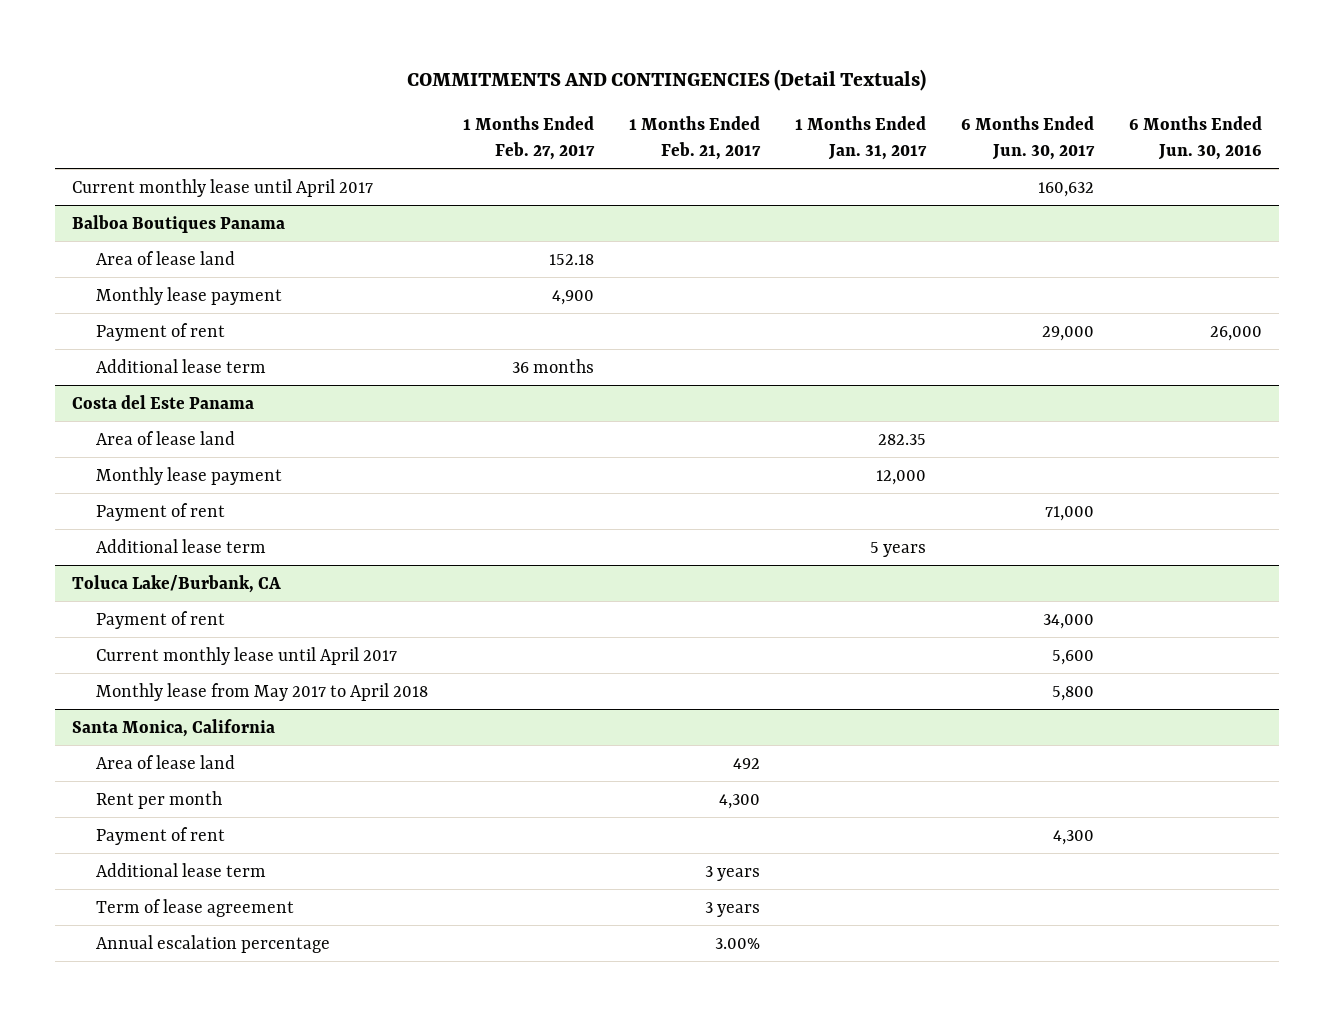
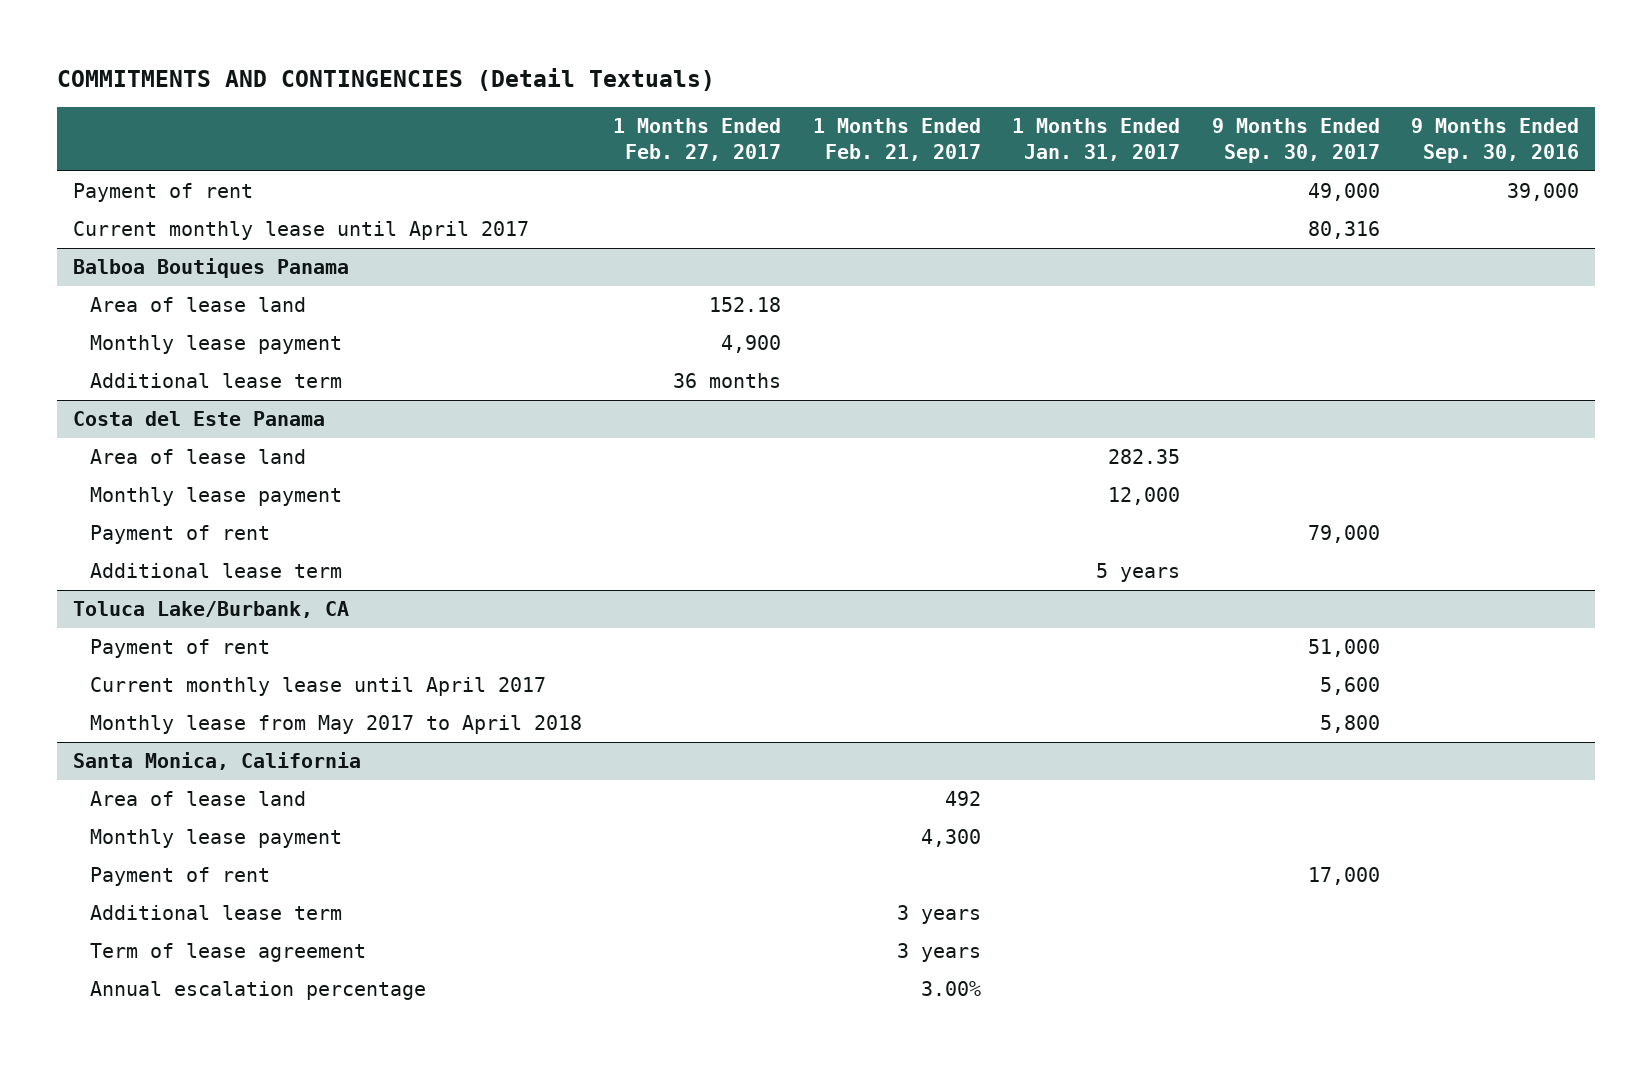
[960,116,1095,160] 6 Months Ended Jun. 30, 2017 -> none
[1128,116,1262,160] 6 Months Ended Jun. 30, 2016 -> none
none -> [1211,118,1380,163] 9 Months Ended Sep. 30, 2017
none -> [1411,118,1580,163] 9 Months Ended Sep. 30, 2016
none -> [72,183,253,203] Payment of rent
[96,322,226,341] Payment of rent -> none
[96,790,223,809] Rent per month -> none
none -> [89,829,342,849] Monthly lease payment

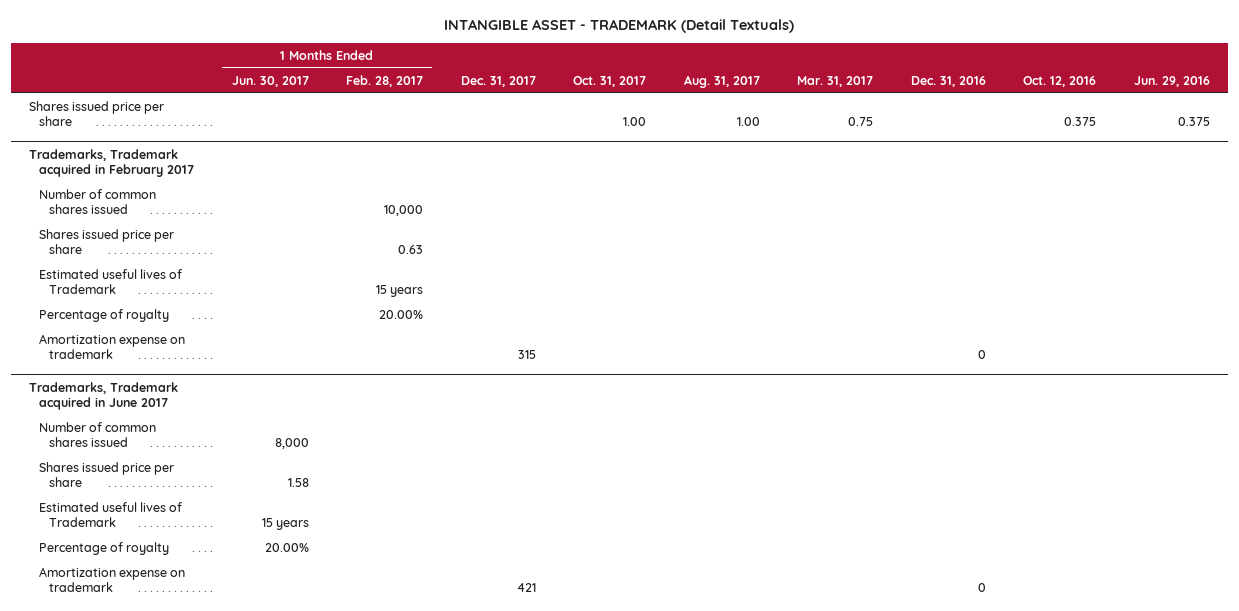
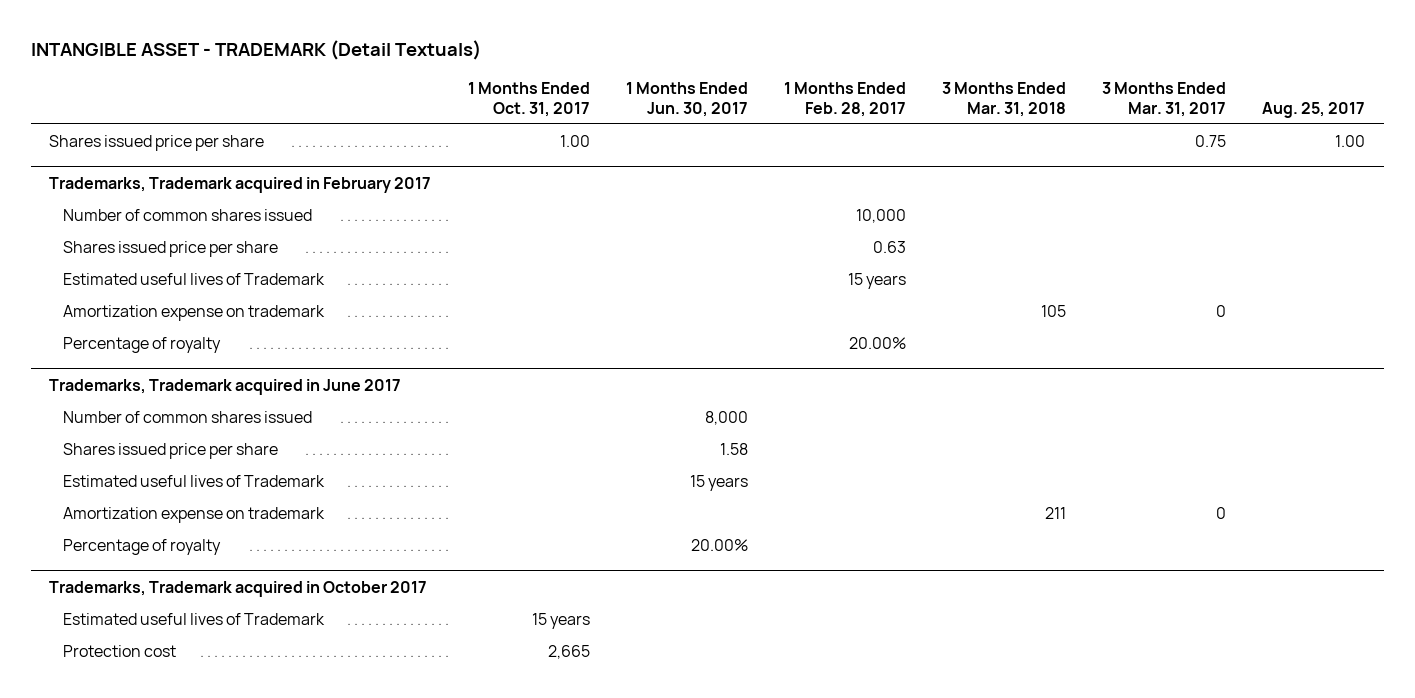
[460,75,536,87] Dec. 31, 2017 -> none
[573,75,647,87] Oct. 31, 2017 -> none
[683,74,760,88] Aug. 31, 2017 -> none
[797,75,874,87] Mar. 31, 2017 -> none
[910,75,986,87] Dec. 31, 2016 -> none
[1023,75,1097,87] Oct. 12, 2016 -> none
[1133,75,1210,87] Jun. 29, 2016 -> none
none -> [467,82,590,117] 1 Months Ended Oct. 31, 2017
none -> [942,82,1067,117] 3 Months Ended Mar. 31, 2018
none -> [1102,82,1227,117] 3 Months Ended Mar. 31, 2017
none -> [1262,101,1366,118] Aug. 25, 2017
[38,308,169,322] Percentage of royalty -> [63,336,222,353] Percentage of royalty
[38,541,169,555] Percentage of royalty -> [63,538,222,555] Percentage of royalty
none -> [49,580,428,597] Trademarks, Trademark acquired in October 2017
none -> [63,612,326,625] Estimated useful lives of Trademark
none -> [63,644,177,657] Protection cost

